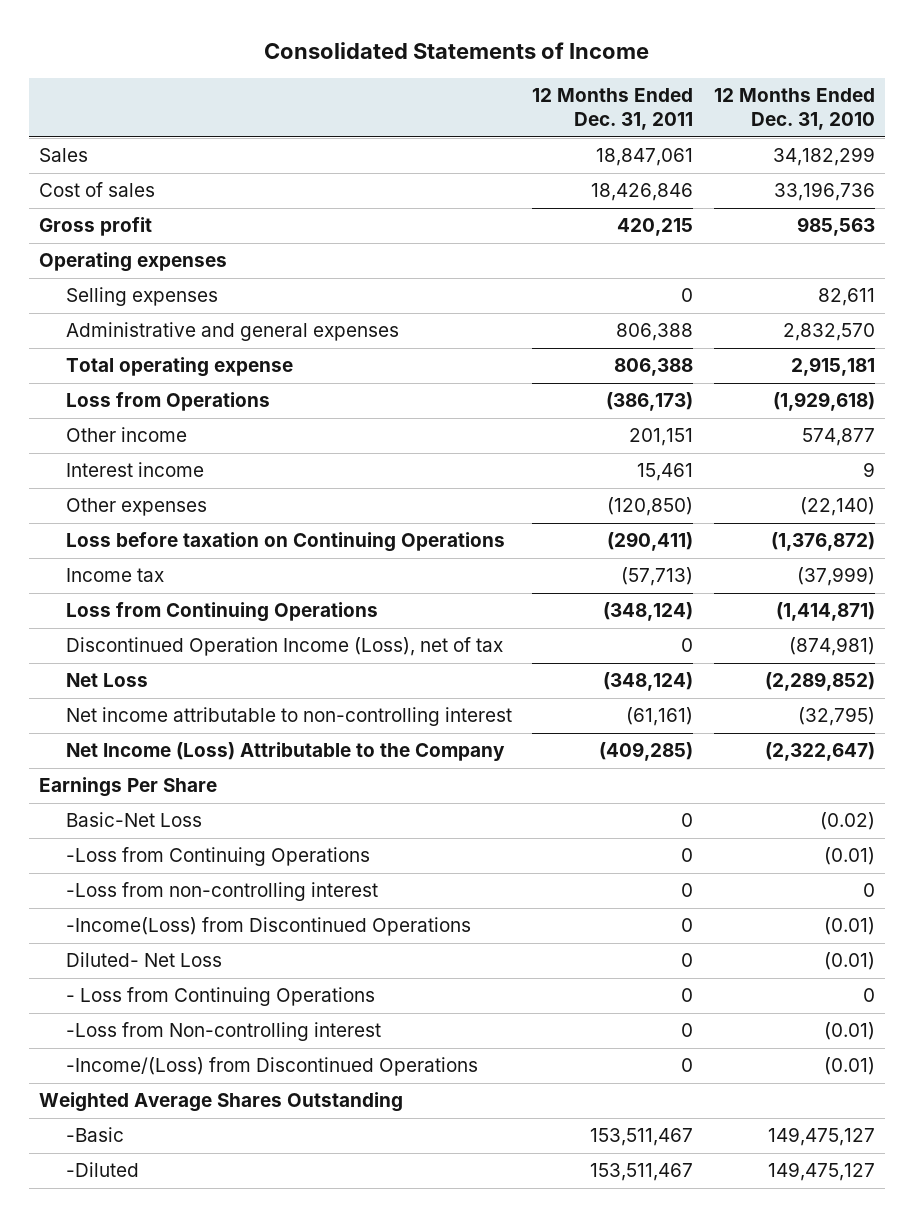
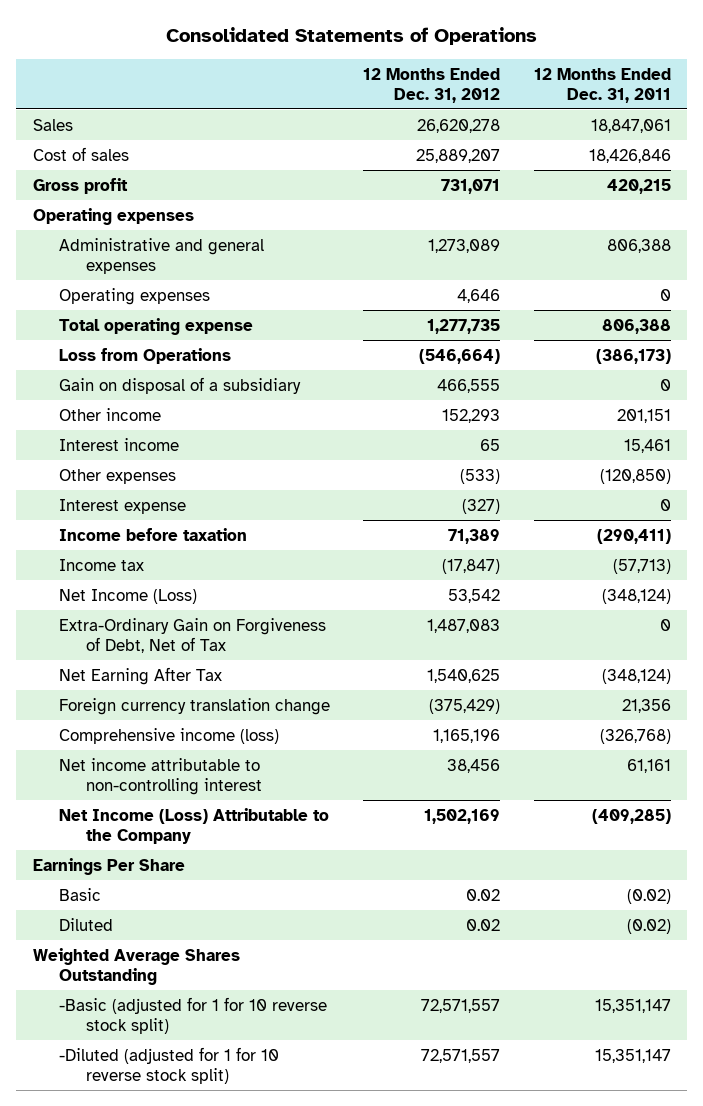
[264,41,650,59] Consolidated Statements of Income -> [165,27,537,46] Consolidated Statements of Operations
[713,88,875,131] 12 Months Ended Dec. 31, 2010 -> none
none -> [363,67,501,103] 12 Months Ended Dec. 31, 2012
[65,287,218,307] Selling expenses -> none
none -> [59,287,211,305] Operating expenses
none -> [59,376,302,394] Gain on disposal of a subsidiary
none -> [59,498,187,514] Interest expense
[65,532,505,553] Loss before taxation on Continuing Operations -> [59,527,248,541] Income before taxation
[65,637,503,657] Discontinued Operation Income (Loss), net of tax -> none
[65,602,378,623] Loss from Continuing Operations -> [59,588,198,604] Net Income (Loss)
none -> [59,617,327,653] Extra-Ordinary Gain on Forgiveness of Debt, Net of Tax
[65,673,148,688] Net Loss -> [59,666,223,685] Net Earning After Tax
none -> [59,697,331,715] Foreign currency translation change
none -> [59,727,280,744] Comprehensive income (loss)
[626,707,694,727] (61,161) -> [626,758,671,773] 61,161
[65,847,370,867] -Loss from Continuing Operations -> none
[65,882,378,902] -Loss from non-controlling interest -> none
[65,917,471,937] -Income(Loss) from Discontinued Operations -> none
[65,987,375,1007] - Loss from Continuing Operations -> none
[65,1022,381,1042] -Loss from Non-controlling interest -> none
[65,1057,478,1077] -Income/(Loss) from Discontinued Operations -> none
[65,812,202,828] Basic-Net Loss -> [59,887,102,901] Basic
[681,813,694,828] 0 -> [626,888,671,904] (0.02)
[65,952,222,968] Diluted- Net Loss -> [59,917,114,931] Diluted
[681,953,694,968] 0 -> [626,918,671,934] (0.02)
[65,1127,124,1143] -Basic -> none
[65,1162,139,1178] -Diluted -> none
none -> [59,996,328,1034] -Basic (adjusted for 1 for 10 reverse stock split)
none -> [59,1046,280,1084] -Diluted (adjusted for 1 for 10 reverse stock split)

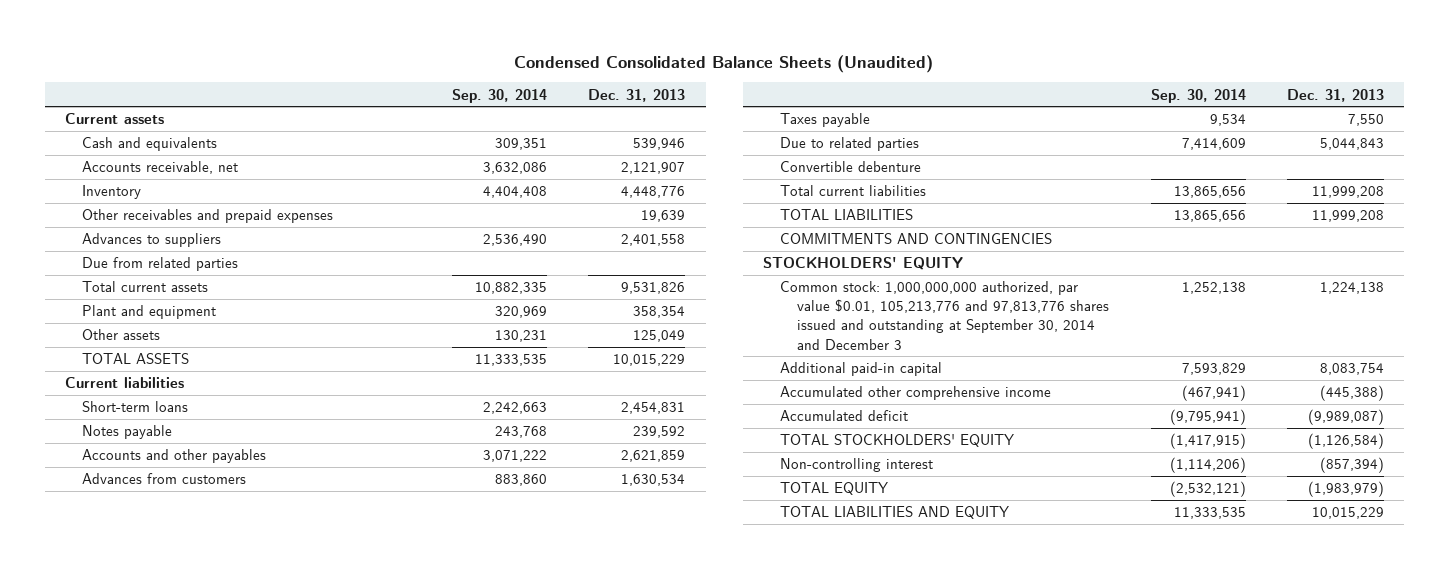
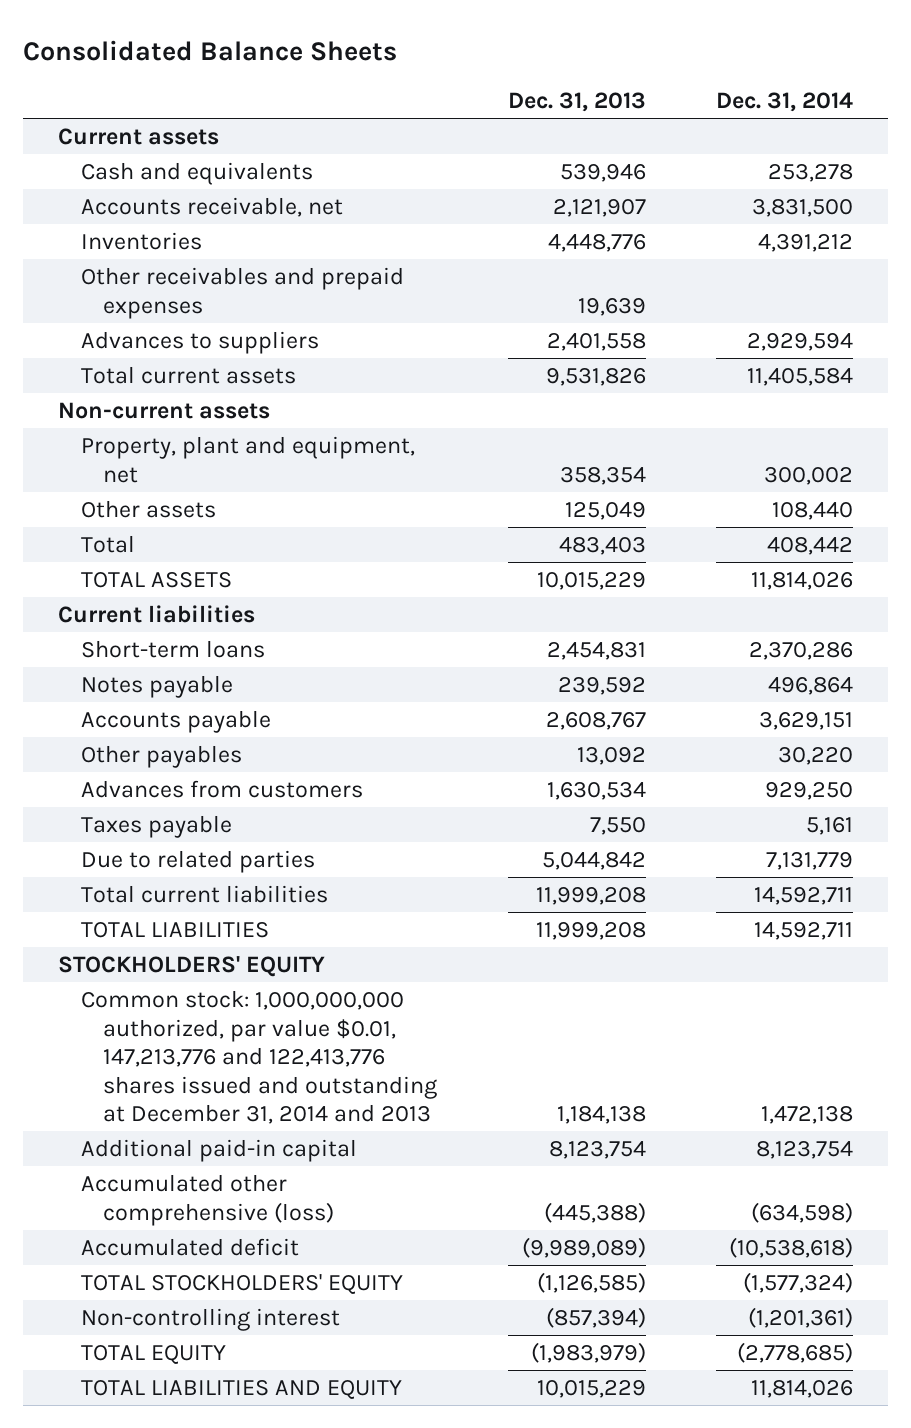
[514,54,934,73] Condensed Consolidated Balance Sheets (Unaudited) -> [22,39,397,61] Consolidated Balance Sheets
[452,88,548,103] Sep. 30, 2014 -> none
none -> [715,92,853,113] Dec. 31, 2014
[82,185,142,200] Inventory -> [80,232,202,251] Inventories
[82,257,239,272] Due from related parties -> none
none -> [58,402,271,420] Non-current assets
[82,305,217,320] Plant and equipment -> [80,436,415,483] Property, plant and equipment, net
none -> [80,535,135,554] Total
none -> [80,710,271,734] Accounts payable
[82,449,267,464] Accounts and other payables -> [80,745,242,769] Other payables
[621,450,686,463] 2,621,859 -> [576,747,646,766] 13,092
[780,161,922,173] Convertible debenture -> none
[1319,138,1384,151] 5,044,843 -> [541,852,646,871] 5,044,842
[780,233,1053,246] COMMITMENTS AND CONTINGENCIES -> none
[780,281,1110,350] Common stock: 1,000,000,000 authorized, par value $0.01, 105,213,776 and 97,813,776 shares issued and outstanding at September 30, 2014 and December 3 -> [80,990,438,1125] Common stock: 1,000,000,000 authorized, par value $0.01, 147,213,776 and 122,413,776 shares issued and outstanding at December 31, 2014 and 2013
[1319,282,1384,295] 1,224,138 -> [556,1106,646,1125] 1,184,138
[1319,363,1384,376] 8,083,754 -> [548,1141,646,1160] 8,123,754
[780,386,1052,401] Accumulated other comprehensive income -> [80,1174,335,1226] Accumulated other comprehensive (loss)
[1307,409,1384,426] (9,989,087) -> [521,1237,646,1259] (9,989,089)
[1307,433,1384,450] (1,126,584) -> [536,1272,646,1294] (1,126,585)

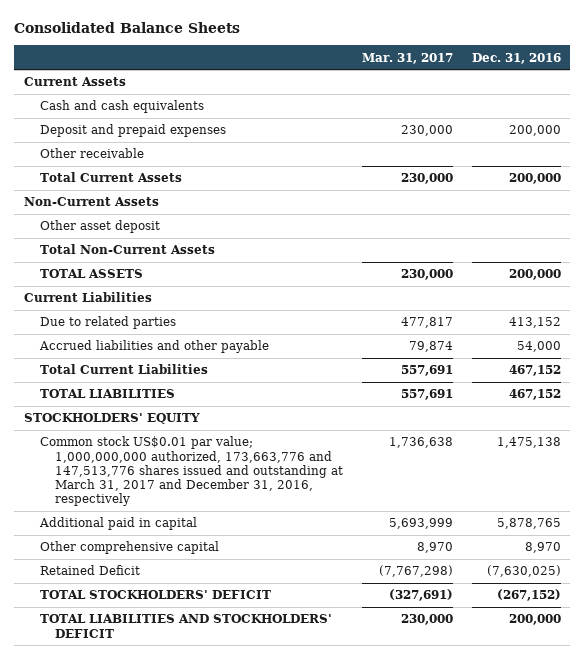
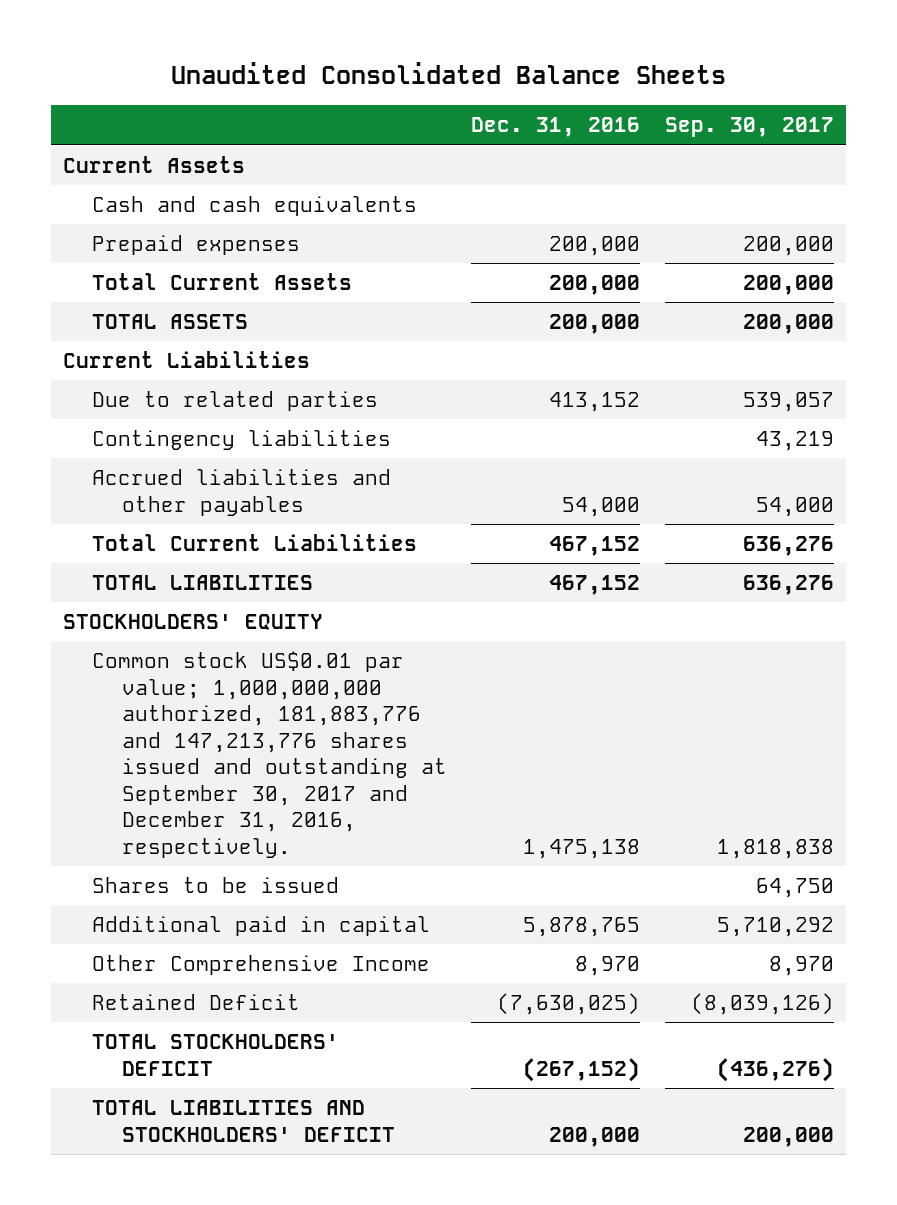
[14,22,241,34] Consolidated Balance Sheets -> [170,61,726,84] Unaudited Consolidated Balance Sheets
[361,52,453,64] Mar. 31, 2017 -> none
none -> [664,117,834,138] Sep. 30, 2017
[39,148,144,159] Other receivable -> none
[39,124,226,138] Deposit and prepaid expenses -> [92,235,301,256] Prepaid expenses
[23,197,159,207] Non-Current Assets -> none
[39,220,160,234] Other asset deposit -> none
[39,244,215,255] Total Non-Current Assets -> none
none -> [92,430,392,451] Contingency liabilities
[38,340,269,354] Accrued liabilities and other payable -> [92,469,392,516] Accrued liabilities and other payables
[39,436,344,507] Common stock US$0.01 par value; 1,000,000,000 authorized, 173,663,776 and 147,513,776 shares issued and outstanding at March 31, 2017 and December 31, 2016, respectively -> [92,651,447,859] Common stock US$0.01 par value; 1,000,000,000 authorized, 181,883,776 and 147,213,776 shares issued and outstanding at September 30, 2017 and December 31, 2016, respectively.
none -> [92,877,340,894] Shares to be issued
[39,541,219,555] Other comprehensive capital -> [92,955,431,976] Other Comprehensive Income

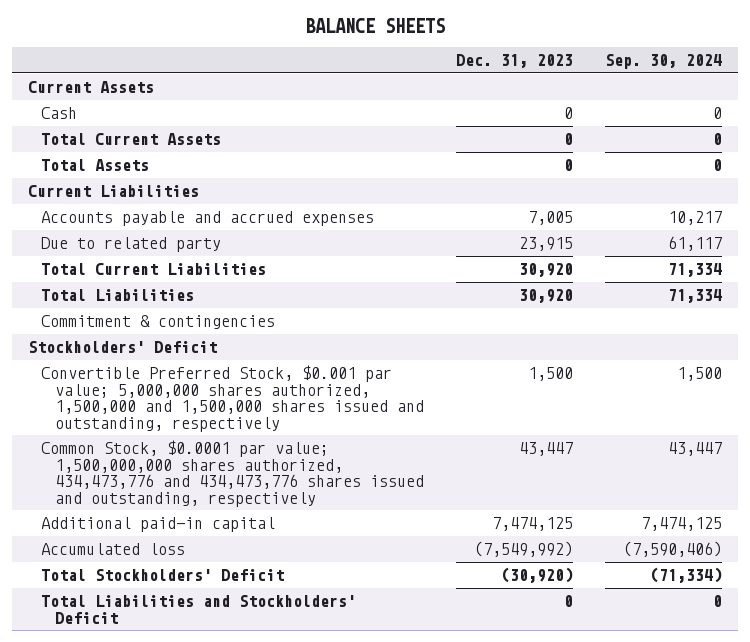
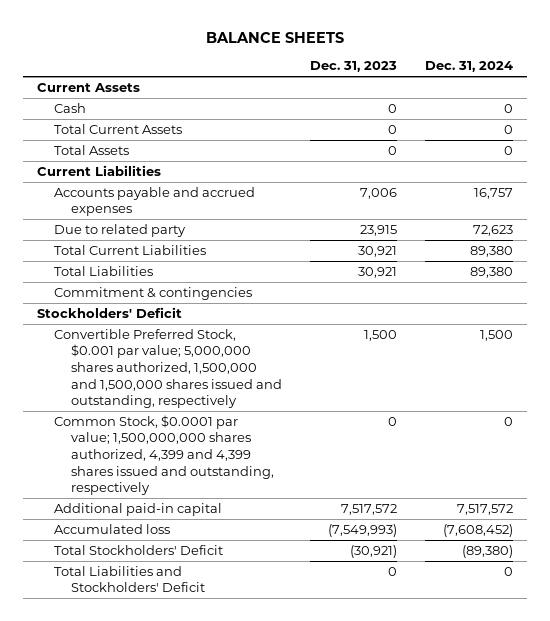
[604,54,722,70] Sep. 30, 2024 -> none
none -> [424,61,513,73] Dec. 31, 2024
[527,211,573,226] 7,005 -> [360,187,398,199] 7,006
[518,263,573,278] 30,920 -> [358,245,398,257] 30,921
[518,289,573,304] 30,920 -> [358,266,398,278] 30,921
[41,440,424,507] Common Stock, $0.0001 par value; 1,500,000,000 shares authorized, 434,473,776 and 434,473,776 shares issued and outstanding, respectively -> [53,414,275,496] Common Stock, $0.0001 par value; 1,500,000,000 shares authorized, 4,399 and 4,399 shares issued and outstanding, respectively
[518,442,573,457] 43,447 -> [388,416,398,426] 0
[491,517,573,532] 7,474,125 -> [341,503,398,515] 7,517,572
[473,541,573,558] (7,549,992) -> [328,523,398,537] (7,549,993)
[500,567,573,584] (30,920) -> [350,544,398,558] (30,921)

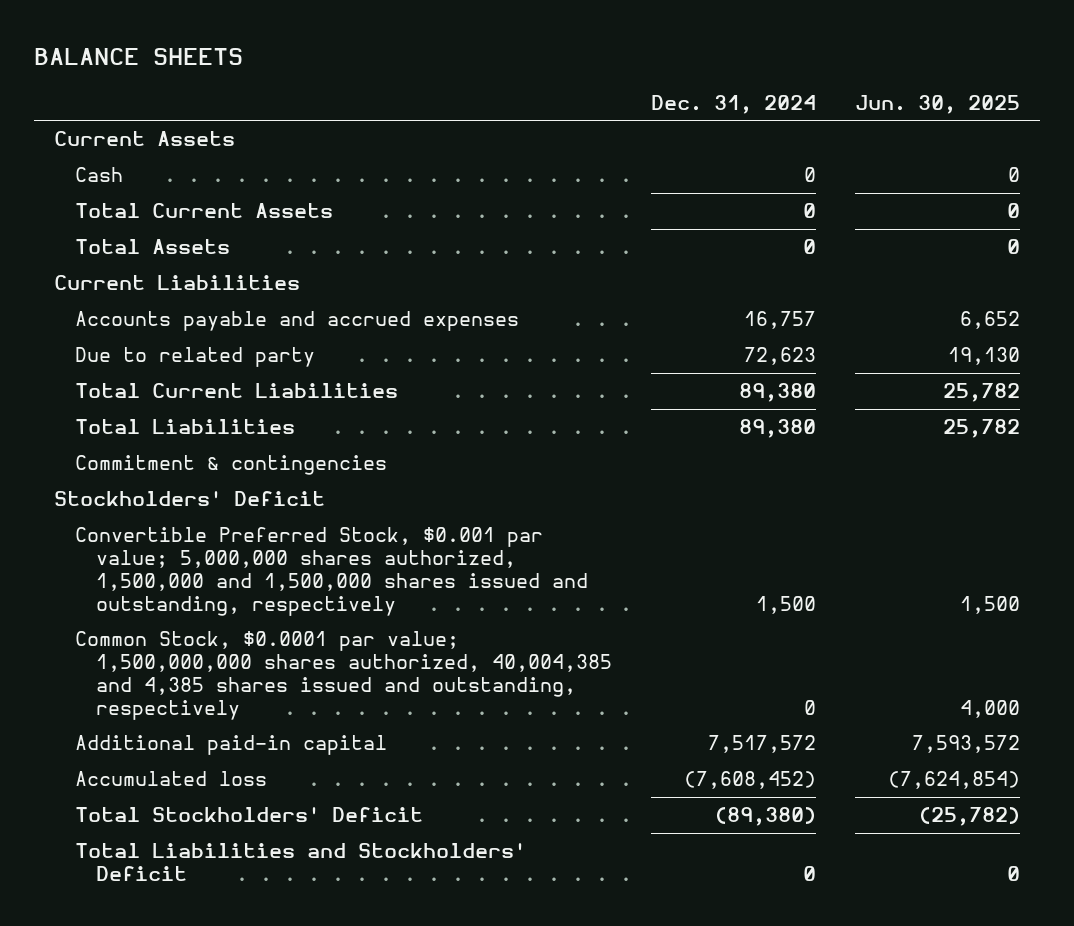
[310,61,398,73] Dec. 31, 2023 -> none
none -> [855,94,1021,114] Jun. 30, 2025
[53,414,275,496] Common Stock, $0.0001 par value; 1,500,000,000 shares authorized, 4,399 and 4,399 shares issued and outstanding, respectively -> [75,631,613,721] Common Stock, $0.0001 par value; 1,500,000,000 shares authorized, 40,004,385 and 4,385 shares issued and outstanding, respectively

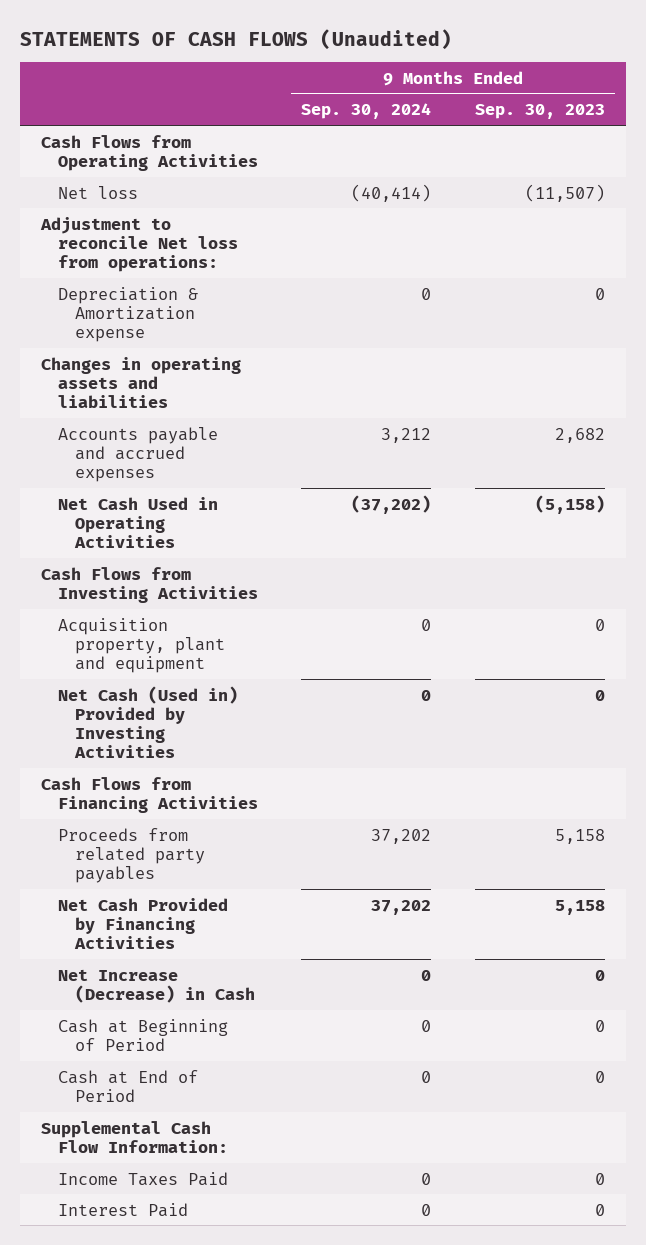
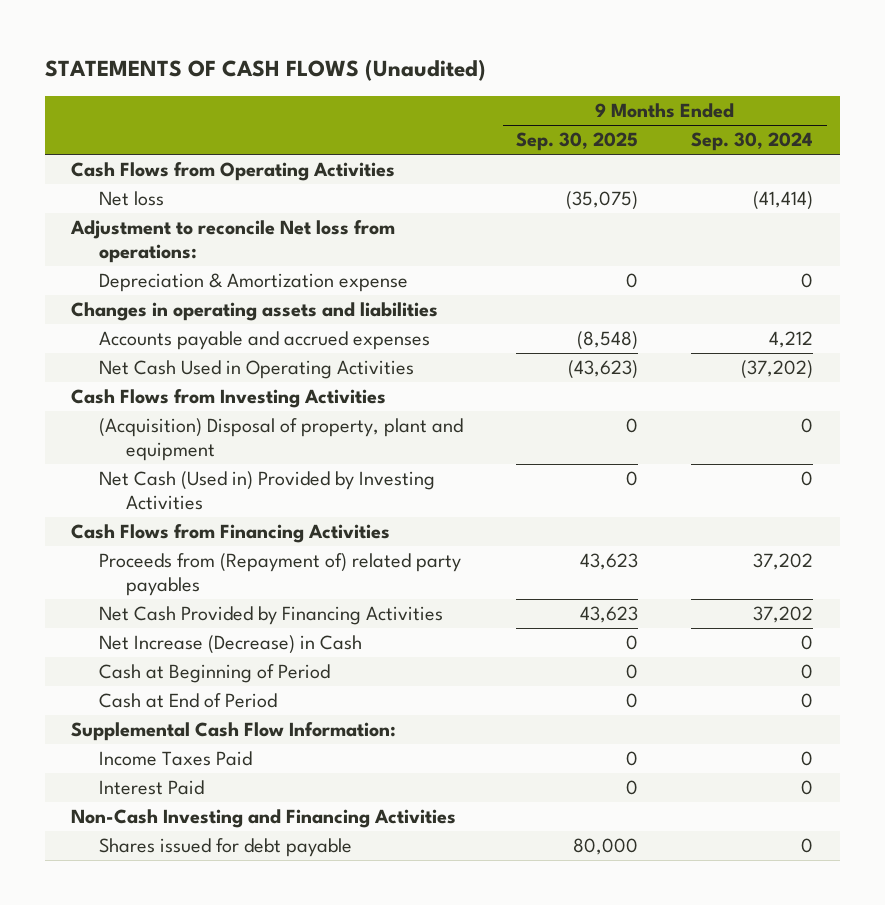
[474,104,605,120] Sep. 30, 2023 -> none
none -> [516,132,639,152] Sep. 30, 2025
[351,183,432,202] (40,414) -> [753,191,814,211] (41,414)
[381,427,432,443] 3,212 -> [769,331,814,349] 4,212
[58,617,226,673] Acquisition property, plant and equipment -> [98,418,463,462] (Acquisition) Disposal of property, plant and equipment
[58,827,206,883] Proceeds from related party payables -> [98,553,461,597] Proceeds from (Repayment of) related party payables
none -> [71,809,457,829] Non-Cash Investing and Financing Activities
none -> [98,838,352,858] Shares issued for debt payable

